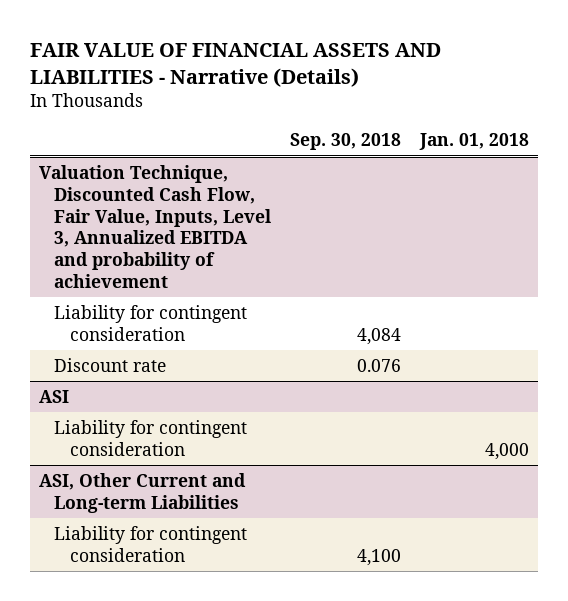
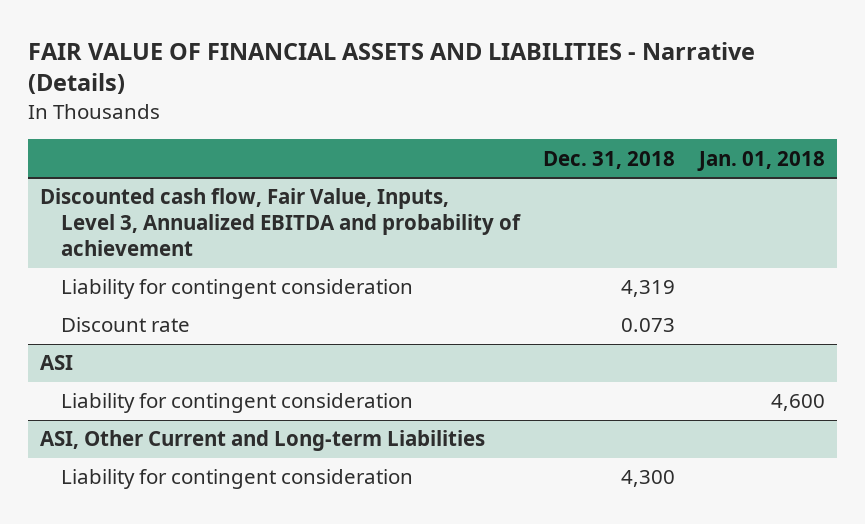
[290,133,402,151] Sep. 30, 2018 -> none
none -> [543,150,676,169] Dec. 31, 2018
[39,164,272,289] Valuation Technique, Discounted Cash Flow, Fair Value, Inputs, Level 3, Annualized EBITDA and probability of achievement -> [40,188,521,257] Discounted cash flow, Fair Value, Inputs, Level 3, Annualized EBITDA and probability of achievement
[485,442,530,460] 4,000 -> [771,394,826,412] 4,600

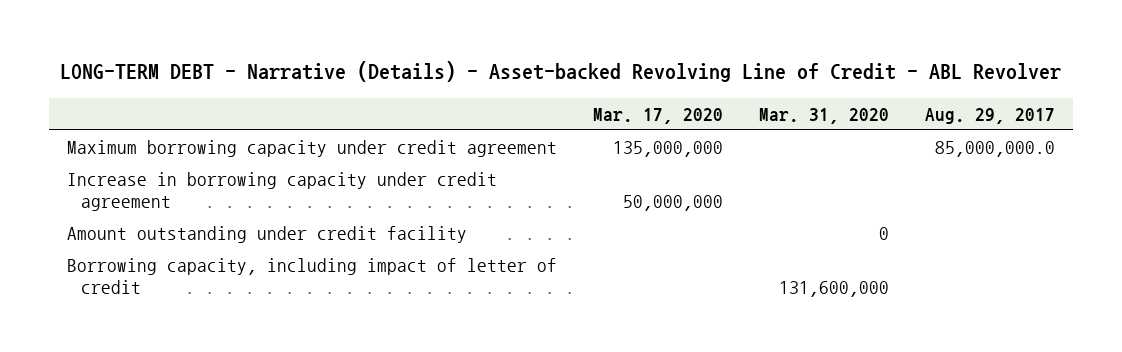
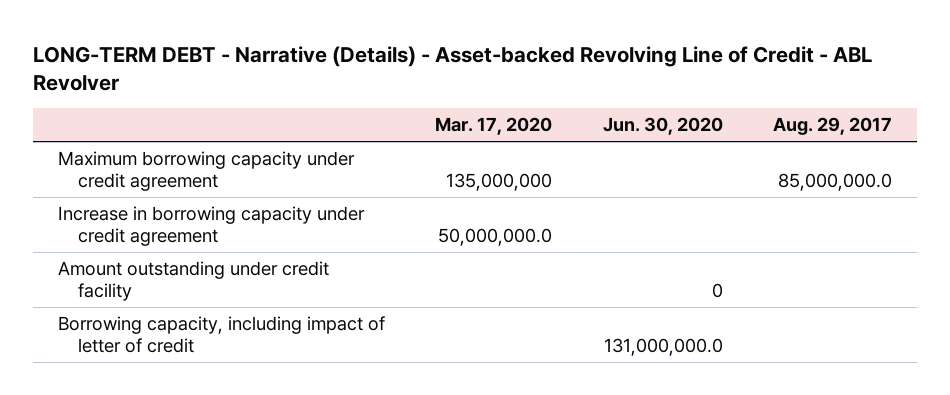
[758,107,889,124] Mar. 31, 2020 -> none
none -> [602,117,723,136] Jun. 30, 2020
[622,195,723,212] 50,000,000 -> [438,228,553,247] 50,000,000.0

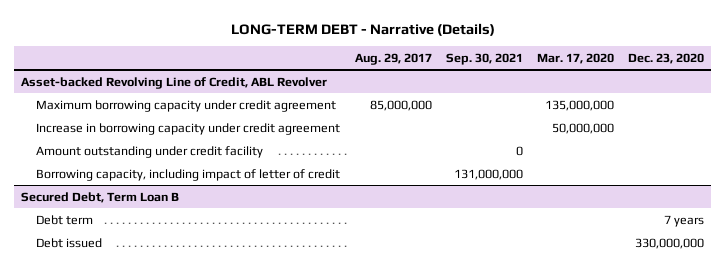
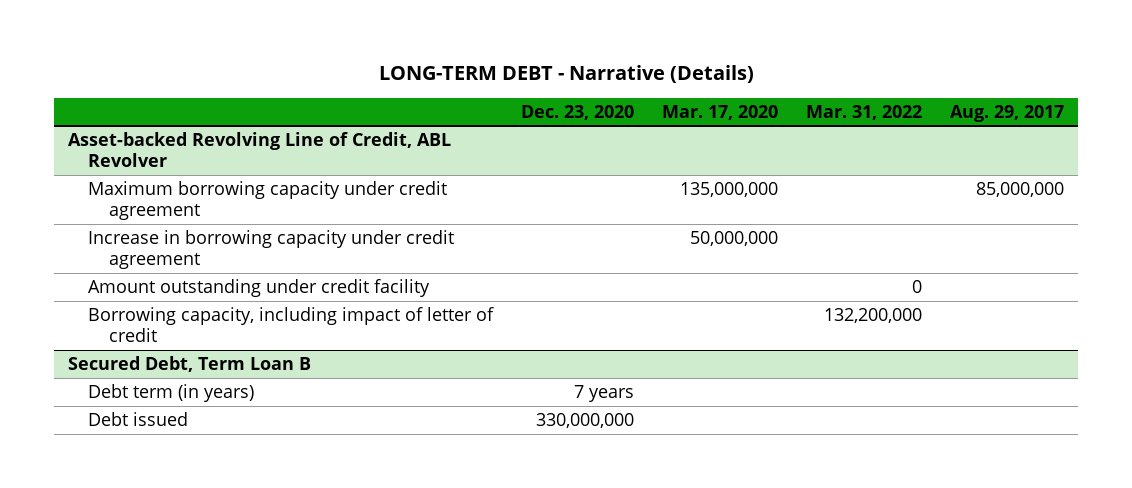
[445,52,523,65] Sep. 30, 2021 -> none
none -> [806,104,923,120] Mar. 31, 2022
[36,214,94,225] Debt term -> [88,383,255,402] Debt term (in years)

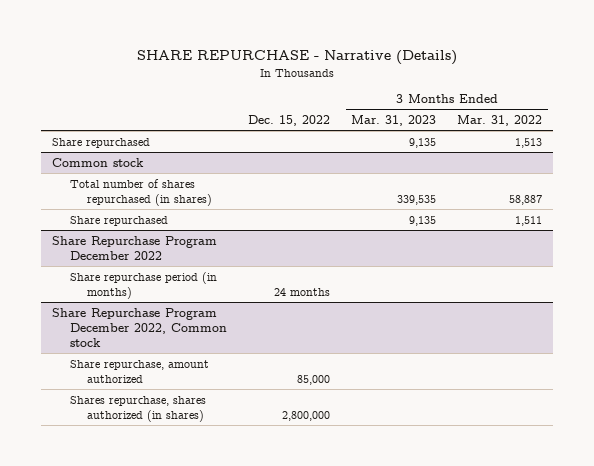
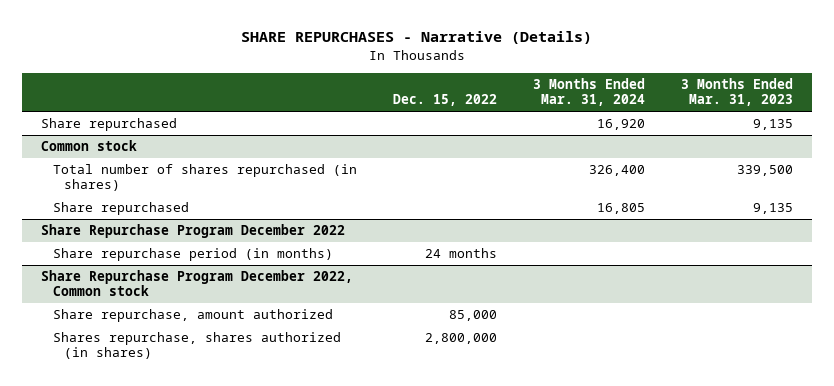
[136,50,457,66] SHARE REPURCHASE - Narrative (Details) -> [241,31,593,45] SHARE REPURCHASES - Narrative (Details)
[457,115,543,127] Mar. 31, 2022 -> none
none -> [533,77,646,107] 3 Months Ended Mar. 31, 2024
[396,194,436,205] 339,535 -> [737,165,794,177] 339,500

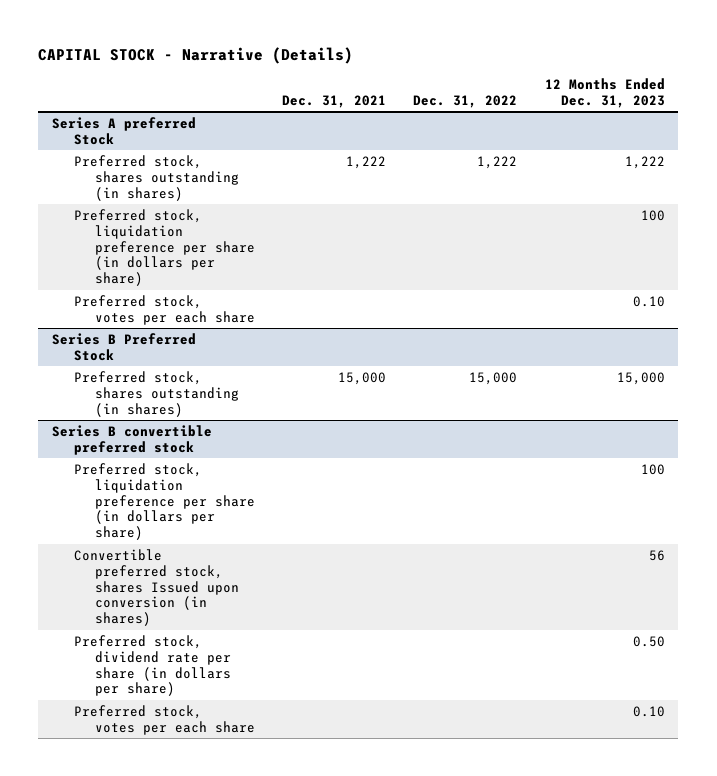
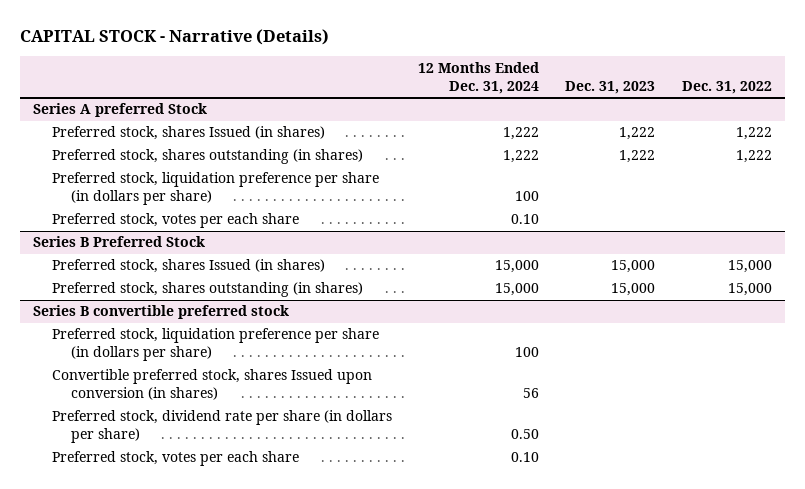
[282,94,387,108] Dec. 31, 2021 -> none
[544,77,665,108] 12 Months Ended Dec. 31, 2023 -> none
none -> [418,61,540,94] 12 Months Ended Dec. 31, 2024
none -> [565,80,656,94] Dec. 31, 2023
none -> [52,126,326,141] Preferred stock, shares Issued (in shares)
none -> [52,259,326,274] Preferred stock, shares Issued (in shares)

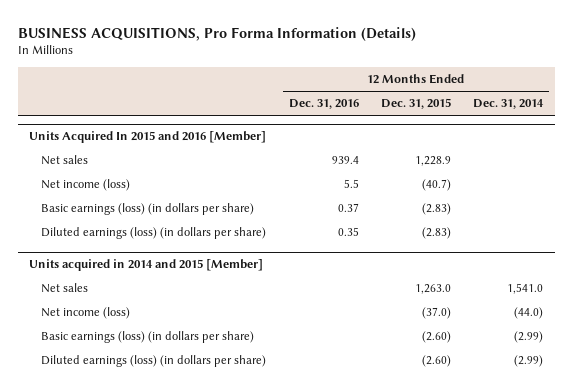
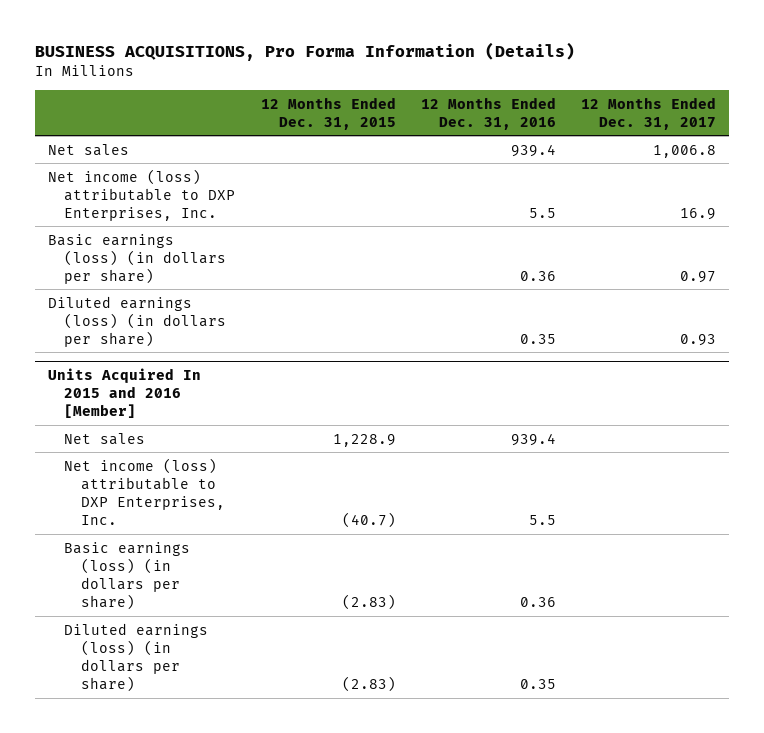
[473,99,545,110] Dec. 31, 2014 -> none
none -> [581,96,717,130] 12 Months Ended Dec. 31, 2017
none -> [47,143,129,156] Net sales
none -> [47,168,236,221] Net income (loss) attributable to DXP Enterprises, Inc.
none -> [47,233,227,284] Basic earnings (loss) (in dollars per share)
none -> [47,295,227,347] Diluted earnings (loss) (in dollars per share)
[41,179,131,192] Net income (loss) -> [64,457,225,525] Net income (loss) attributable to DXP Enterprises, Inc.
[337,203,359,213] 0.37 -> [520,596,557,607] 0.36
[29,259,264,272] Units acquired in 2014 and 2015 [Member] -> none
[41,283,89,294] Net sales -> none
[41,307,131,320] Net income (loss) -> none
[41,331,255,344] Basic earnings (loss) (in dollars per share) -> none
[41,355,267,368] Diluted earnings (loss) (in dollars per share) -> none

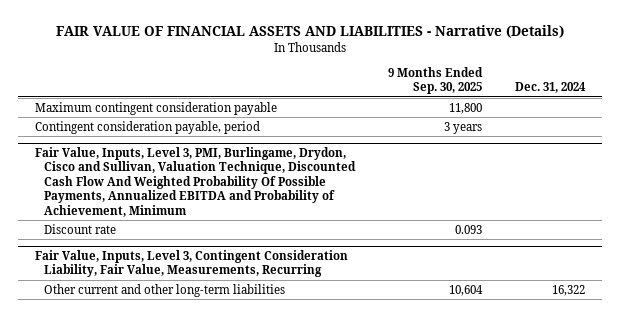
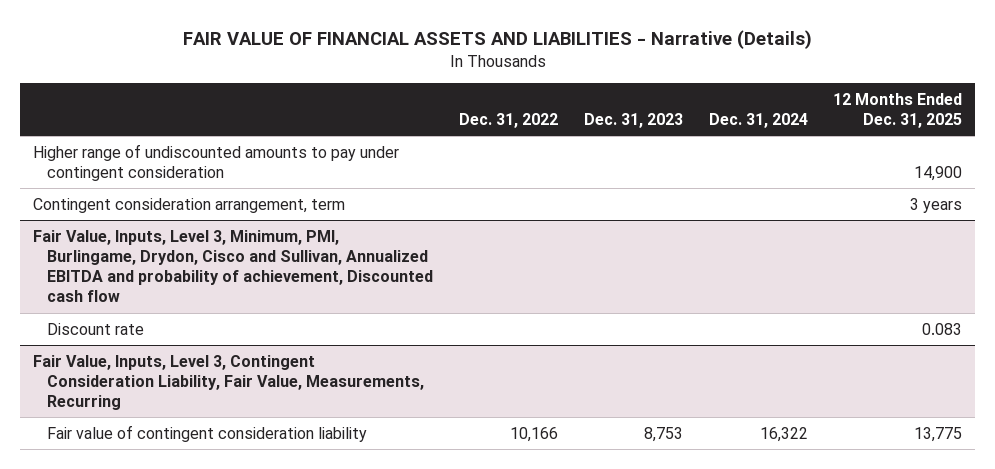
[388,66,484,95] 9 Months Ended Sep. 30, 2025 -> none
none -> [459,113,559,129] Dec. 31, 2022
none -> [583,113,683,129] Dec. 31, 2023
none -> [833,92,963,129] 12 Months Ended Dec. 31, 2025
[34,101,277,115] Maximum contingent consideration payable -> [33,143,400,181] Higher range of undiscounted amounts to pay under contingent consideration
[34,120,260,134] Contingent consideration payable, period -> [33,197,346,213] Contingent consideration arrangement, term
[34,146,357,217] Fair Value, Inputs, Level 3, PMI, Burlingame, Drydon, Cisco and Sullivan, Valuation Technique, Discounted Cash Flow And Weighted Probability Of Possible Payments, Annualized EBITDA and Probability of Achievement, Minimum -> [33,229,434,303] Fair Value, Inputs, Level 3, Minimum, PMI, Burlingame, Drydon, Cisco and Sullivan, Annualized EBITDA and probability of achievement, Discounted cash flow
[44,283,286,297] Other current and other long-term liabilities -> [47,424,368,442] Fair value of contingent consideration liability

